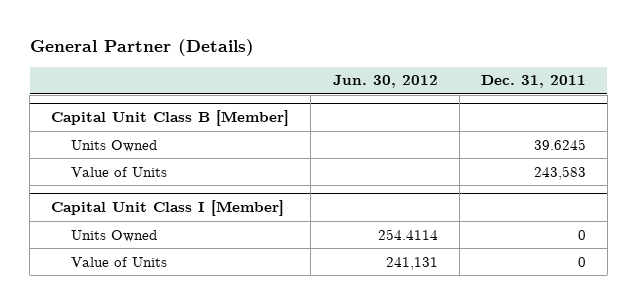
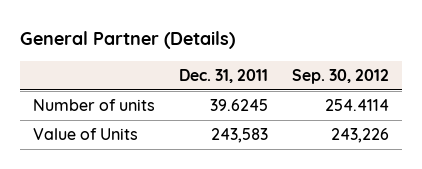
[332,75,438,89] Jun. 30, 2012 -> none
none -> [292,68,390,84] Sep. 30, 2012
[51,110,290,127] Capital Unit Class B [Member] -> none
[70,139,157,152] Units Owned -> [32,99,155,112] Number of units
[51,200,285,217] Capital Unit Class I [Member] -> none
[70,229,157,242] Units Owned -> none
[70,256,167,267] Value of Units -> none

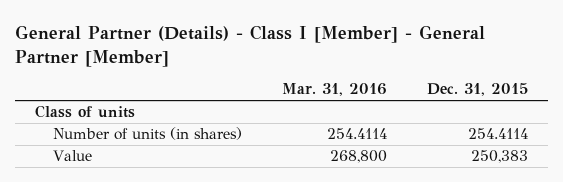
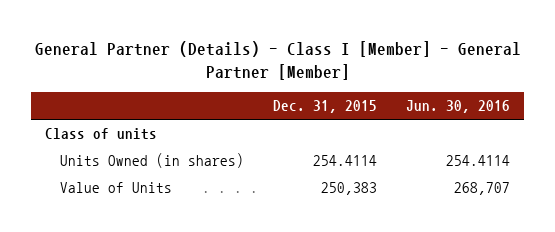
[281,83,387,97] Mar. 31, 2016 -> none
none -> [405,100,510,114] Jun. 30, 2016
[52,127,242,141] Number of units (in shares) -> [59,153,244,169] Units Owned (in shares)
[52,150,92,162] Value -> [59,182,172,194] Value of Units

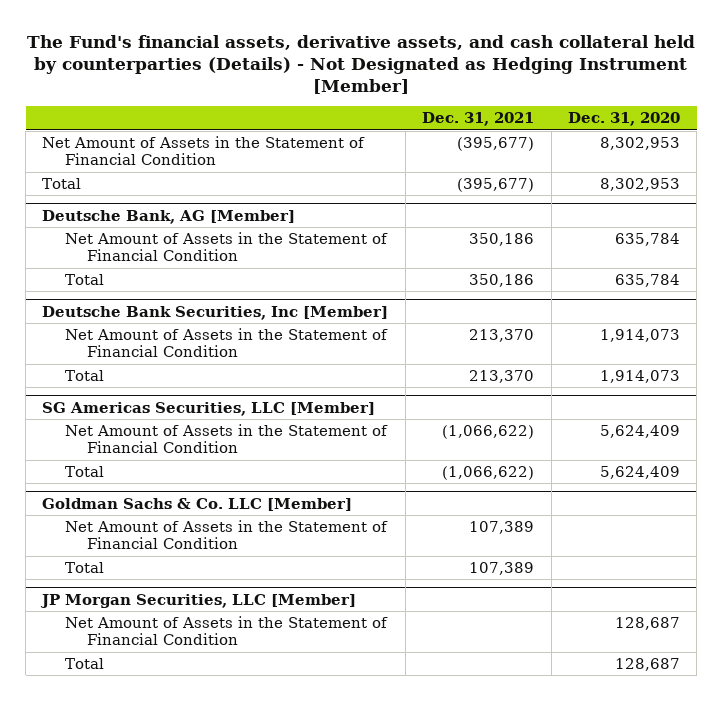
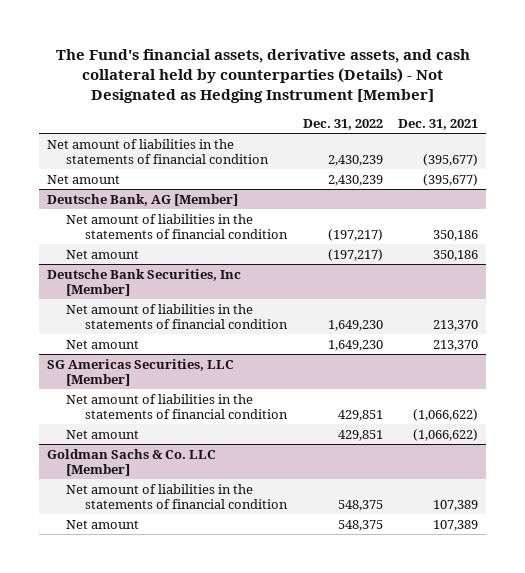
[567,112,680,127] Dec. 31, 2020 -> none
none -> [302,118,383,130] Dec. 31, 2022
[42,135,366,166] Net Amount of Assets in the Statement of Financial Condition -> [47,138,270,165] Net amount of liabilities in the statements of financial condition
[42,177,82,189] Total -> [47,174,121,184] Net amount
[64,231,388,262] Net Amount of Assets in the Statement of Financial Condition -> [66,213,289,240] Net amount of liabilities in the statements of financial condition
[64,273,104,285] Total -> [66,249,140,259] Net amount
[64,327,388,358] Net Amount of Assets in the Statement of Financial Condition -> [66,303,289,330] Net amount of liabilities in the statements of financial condition
[64,369,104,381] Total -> [66,339,140,349] Net amount
[64,423,388,454] Net Amount of Assets in the Statement of Financial Condition -> [66,393,289,420] Net amount of liabilities in the statements of financial condition
[64,465,104,477] Total -> [66,429,140,439] Net amount
[40,593,357,608] JP Morgan Securities, LLC [Member] -> none
[64,615,388,646] Net Amount of Assets in the Statement of Financial Condition -> none
[64,657,104,669] Total -> none
[64,519,388,550] Net Amount of Assets in the Statement of Financial Condition -> [66,483,289,510] Net amount of liabilities in the statements of financial condition
[64,561,104,573] Total -> [66,519,140,529] Net amount

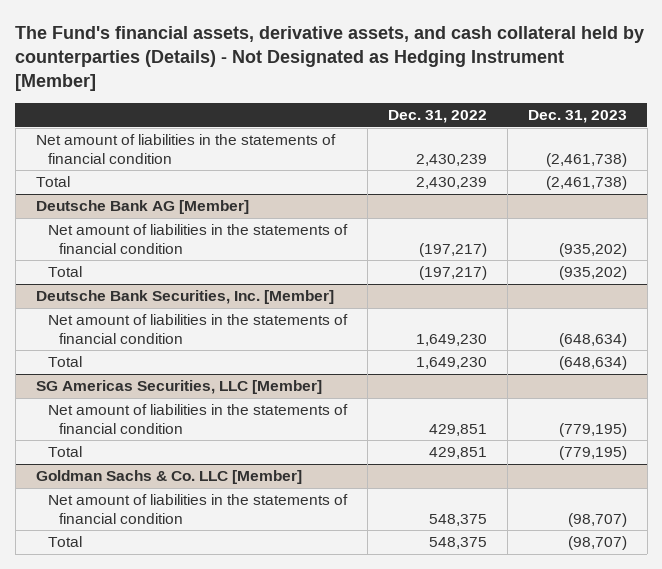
[398,118,479,130] Dec. 31, 2021 -> none
none -> [527,110,627,124] Dec. 31, 2023
[47,174,121,184] Net amount -> [35,176,70,188] Total
[47,193,239,206] Deutsche Bank, AG [Member] -> [35,200,249,215] Deutsche Bank AG [Member]
[66,249,140,259] Net amount -> [47,266,82,278] Total
[47,268,242,297] Deutsche Bank Securities, Inc [Member] -> [35,290,334,305] Deutsche Bank Securities, Inc. [Member]
[66,339,140,349] Net amount -> [47,356,82,368] Total
[66,429,140,439] Net amount -> [47,446,82,458] Total
[66,519,140,529] Net amount -> [47,536,82,548] Total

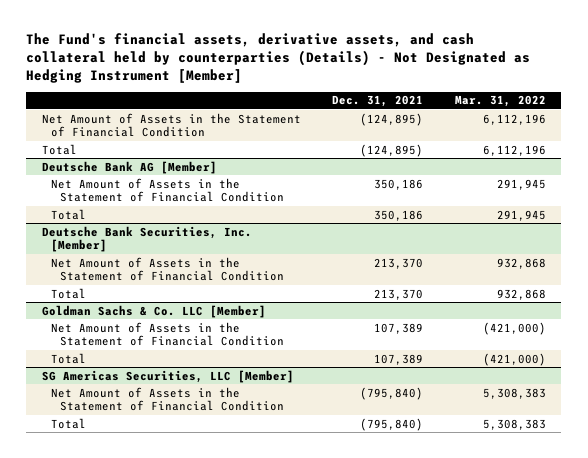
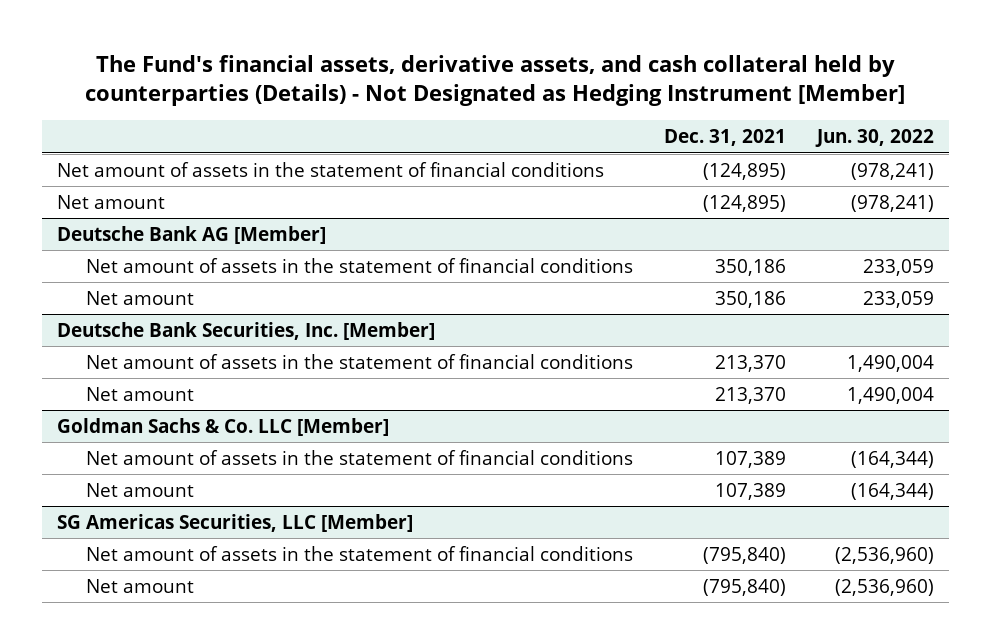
[454,95,546,108] Mar. 31, 2022 -> none
none -> [814,129,934,148] Jun. 30, 2022
[42,112,302,138] Net Amount of Assets in the Statement of Financial Condition -> [57,162,605,178] Net amount of assets in the statement of financial conditions
[42,143,78,155] Total -> [57,195,166,210] Net amount
[50,177,284,203] Net Amount of Assets in the Statement of Financial Condition -> [85,258,633,274] Net amount of assets in the statement of financial conditions
[50,208,86,220] Total -> [85,291,194,306] Net amount
[50,256,284,282] Net Amount of Assets in the Statement of Financial Condition -> [85,354,633,370] Net amount of assets in the statement of financial conditions
[50,287,86,299] Total -> [85,387,194,402] Net amount
[50,321,284,347] Net Amount of Assets in the Statement of Financial Condition -> [85,450,633,466] Net amount of assets in the statement of financial conditions
[50,352,86,364] Total -> [85,483,194,498] Net amount
[50,386,284,412] Net Amount of Assets in the Statement of Financial Condition -> [85,546,633,562] Net amount of assets in the statement of financial conditions
[50,417,86,429] Total -> [85,579,194,594] Net amount

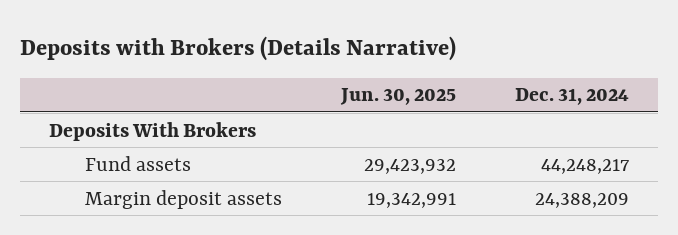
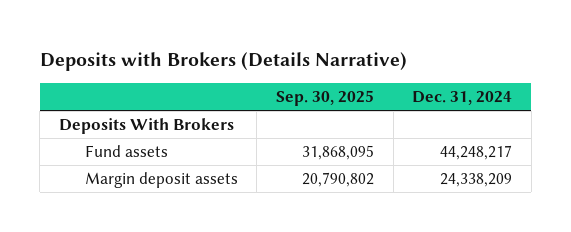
[339,88,456,106] Jun. 30, 2025 -> none
none -> [275,89,374,106] Sep. 30, 2025
[534,192,629,208] 24,388,209 -> [440,173,513,188] 24,338,209

